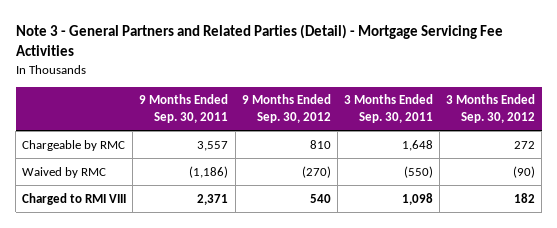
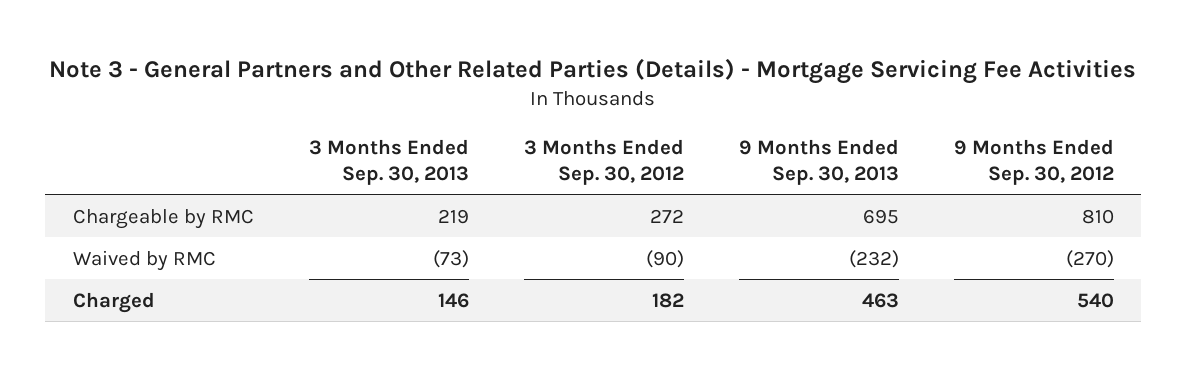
[15,23,503,57] Note 3 - General Partners and Related Parties (Detail) - Mortgage Servicing Fee Activities -> [49,58,1137,85] Note 3 - General Partners and Other Related Parties (Details) - Mortgage Servicing Fee Activities
[139,94,229,124] 9 Months Ended Sep. 30, 2011 -> none
[343,94,433,124] 3 Months Ended Sep. 30, 2011 -> none
none -> [308,138,469,185] 3 Months Ended Sep. 30, 2013
none -> [738,138,899,185] 9 Months Ended Sep. 30, 2013
[22,192,127,205] Charged to RMI VIII -> [72,291,155,313] Charged

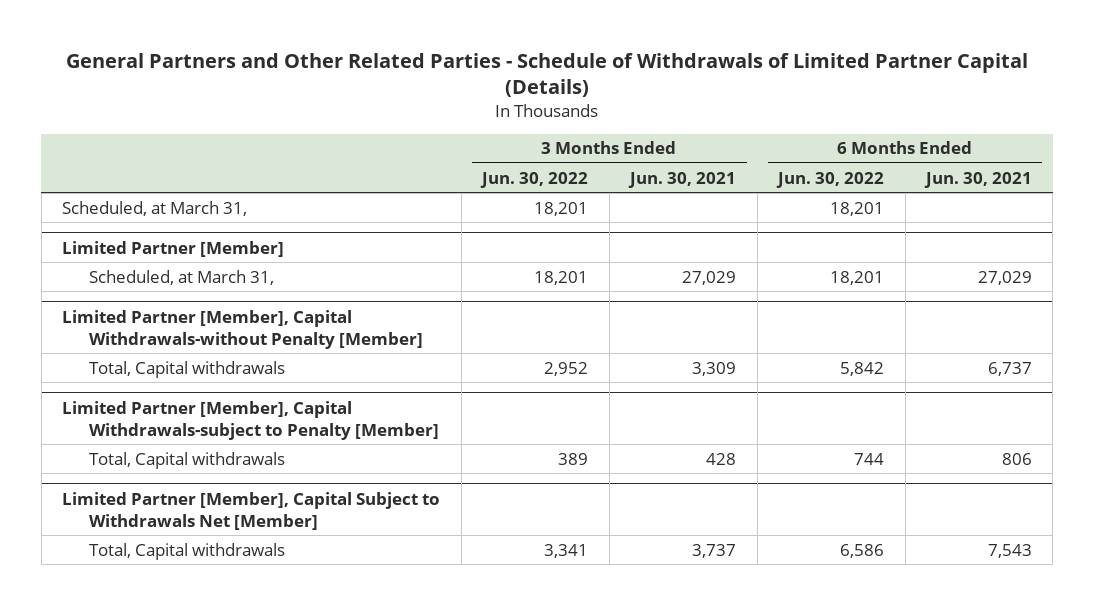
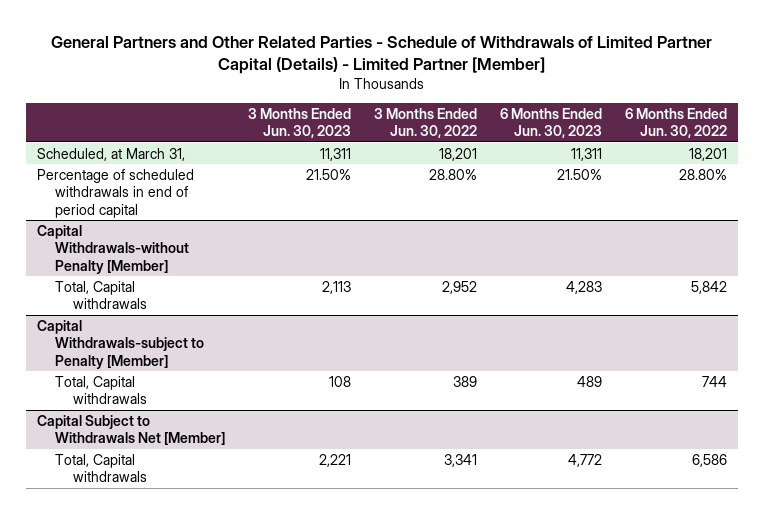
[66,52,1029,98] General Partners and Other Related Parties - Schedule of Withdrawals of Limited Partner Capital (Details) -> [50,35,712,74] General Partners and Other Related Parties - Schedule of Withdrawals of Limited Partner Capital (Details) - Limited Partner [Member]
[628,171,737,188] Jun. 30, 2021 -> none
[924,171,1033,188] Jun. 30, 2021 -> none
none -> [247,107,351,139] 3 Months Ended Jun. 30, 2023
none -> [499,107,602,139] 6 Months Ended Jun. 30, 2023
[89,269,275,285] Scheduled, at March 31, -> none
[62,309,424,349] Limited Partner [Member], Capital Withdrawals-without Penalty [Member] -> none
none -> [37,168,195,218] Percentage of scheduled withdrawals in end of period capital
[62,240,285,257] Limited Partner [Member] -> [37,224,190,274] Capital Withdrawals-without Penalty [Member]
[62,400,440,440] Limited Partner [Member], Capital Withdrawals-subject to Penalty [Member] -> [37,319,205,369] Capital Withdrawals-subject to Penalty [Member]
[62,491,441,530] Limited Partner [Member], Capital Subject to Withdrawals Net [Member] -> [37,414,226,446] Capital Subject to Withdrawals Net [Member]

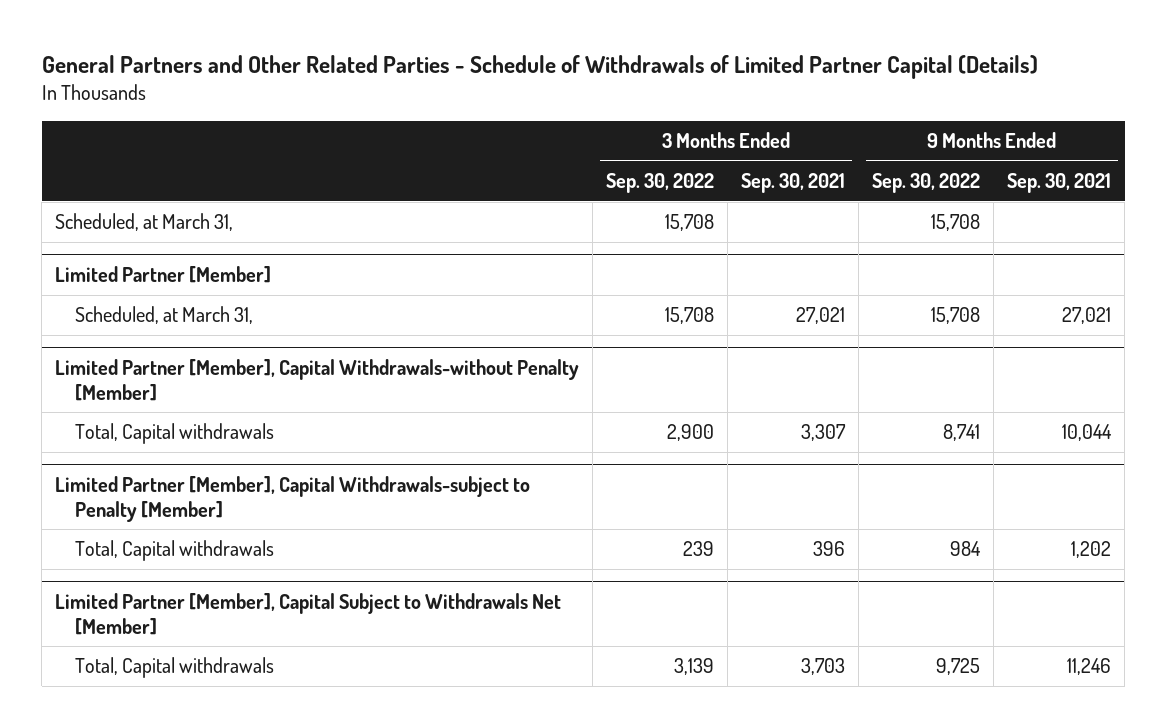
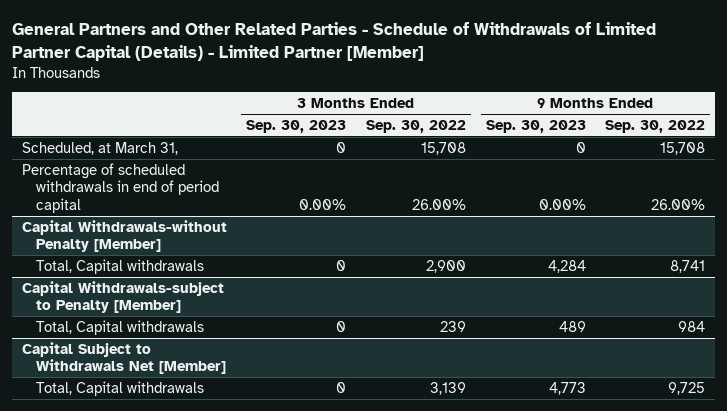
[41,55,1038,80] General Partners and Other Related Parties - Schedule of Withdrawals of Limited Partner Capital (Details) -> [11,21,656,61] General Partners and Other Related Parties - Schedule of Withdrawals of Limited Partner Capital (Details) - Limited Partner [Member]
[741,173,846,194] Sep. 30, 2021 -> none
[1007,173,1112,194] Sep. 30, 2021 -> none
none -> [246,119,347,133] Sep. 30, 2023
none -> [485,119,586,133] Sep. 30, 2023
[74,306,253,325] Scheduled, at March 31, -> none
[55,358,580,401] Limited Partner [Member], Capital Withdrawals-without Penalty [Member] -> none
none -> [21,162,219,213] Percentage of scheduled withdrawals in end of period capital
[55,265,272,283] Limited Partner [Member] -> [21,219,227,253] Capital Withdrawals-without Penalty [Member]
[55,475,531,522] Limited Partner [Member], Capital Withdrawals-subject to Penalty [Member] -> [21,280,224,314] Capital Withdrawals-subject to Penalty [Member]
[55,592,562,635] Limited Partner [Member], Capital Subject to Withdrawals Net [Member] -> [21,341,226,375] Capital Subject to Withdrawals Net [Member]

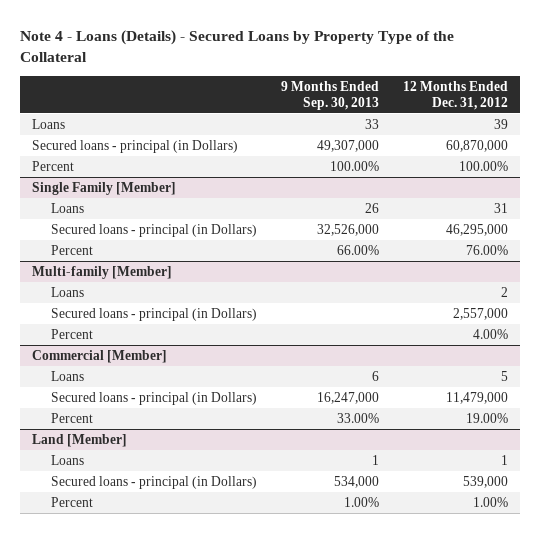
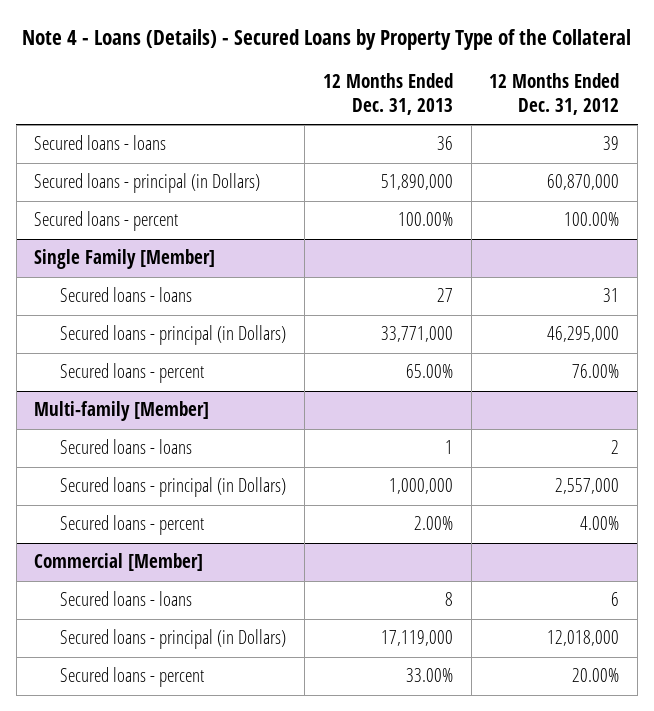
[280,80,379,110] 9 Months Ended Sep. 30, 2013 -> none
none -> [322,73,453,115] 12 Months Ended Dec. 31, 2013
[32,119,66,130] Loans -> [34,135,167,151] Secured loans - loans
[32,161,75,172] Percent -> [34,211,179,232] Secured loans - percent
[50,203,84,214] Loans -> [60,287,193,303] Secured loans - loans
[50,245,93,256] Percent -> [60,363,205,384] Secured loans - percent
[50,287,84,298] Loans -> [60,439,193,455] Secured loans - loans
[50,329,93,340] Percent -> [60,515,205,536] Secured loans - percent
[32,434,128,448] Land [Member] -> none
[50,455,84,466] Loans -> none
[50,476,257,490] Secured loans - principal (in Dollars) -> none
[50,497,93,508] Percent -> none
[50,371,84,382] Loans -> [60,591,193,607] Secured loans - loans
[501,371,509,382] 5 -> [611,592,620,607] 6
[446,392,509,405] 11,479,000 -> [547,630,620,647] 12,018,000
[50,413,93,424] Percent -> [60,667,205,688] Secured loans - percent
[466,413,509,424] 19.00% -> [572,668,620,683] 20.00%

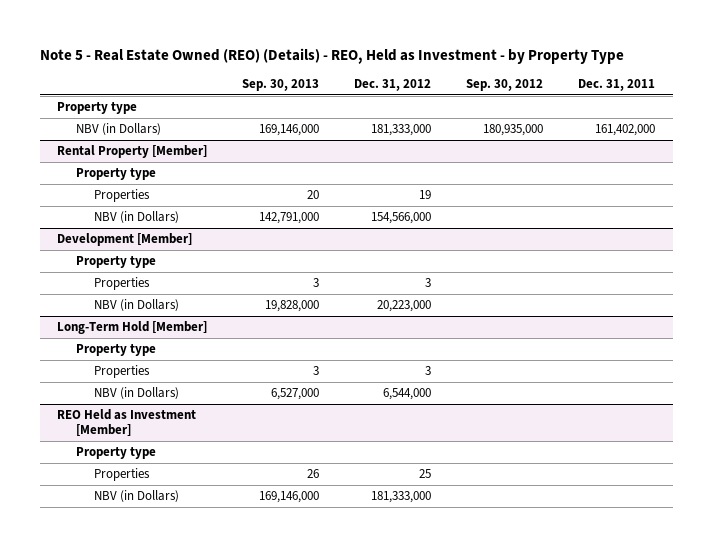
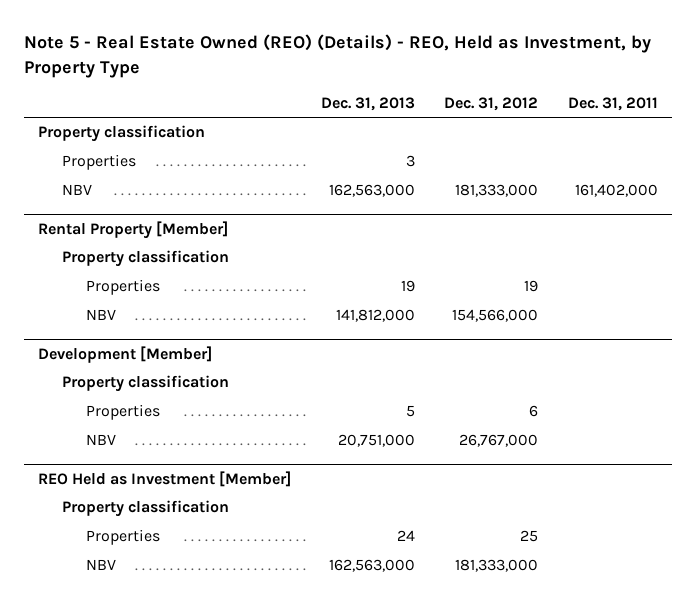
[39,48,624,65] Note 5 - Real Estate Owned (REO) (Details) - REO, Held as Investment - by Property Type -> [23,34,651,78] Note 5 - Real Estate Owned (REO) (Details) - REO, Held as Investment, by Property Type
[242,79,320,92] Sep. 30, 2013 -> none
[466,79,544,92] Sep. 30, 2012 -> none
none -> [320,96,415,111] Dec. 31, 2013
[57,102,138,115] Property type -> none
none -> [38,125,206,143] Property classification
none -> [62,154,137,171] Properties
[75,123,161,136] NBV (in Dollars) -> [62,184,93,196] NBV
[75,168,156,181] Property type -> none
none -> [62,250,230,268] Property classification
[93,211,179,224] NBV (in Dollars) -> [86,309,117,321] NBV
[75,256,156,269] Property type -> none
[57,321,208,335] Long-Term Hold [Member] -> none
[75,344,156,357] Property type -> none
[93,365,150,379] Properties -> none
[93,387,179,400] NBV (in Dollars) -> none
none -> [62,375,230,393] Property classification
[425,278,432,288] 3 -> [529,405,539,418] 6
[93,299,179,312] NBV (in Dollars) -> [86,434,117,446] NBV
[377,300,432,313] 20,223,000 -> [459,434,539,448] 26,767,000
[75,447,156,460] Property type -> none
none -> [62,500,230,518] Property classification
[93,490,179,503] NBV (in Dollars) -> [86,559,117,571] NBV

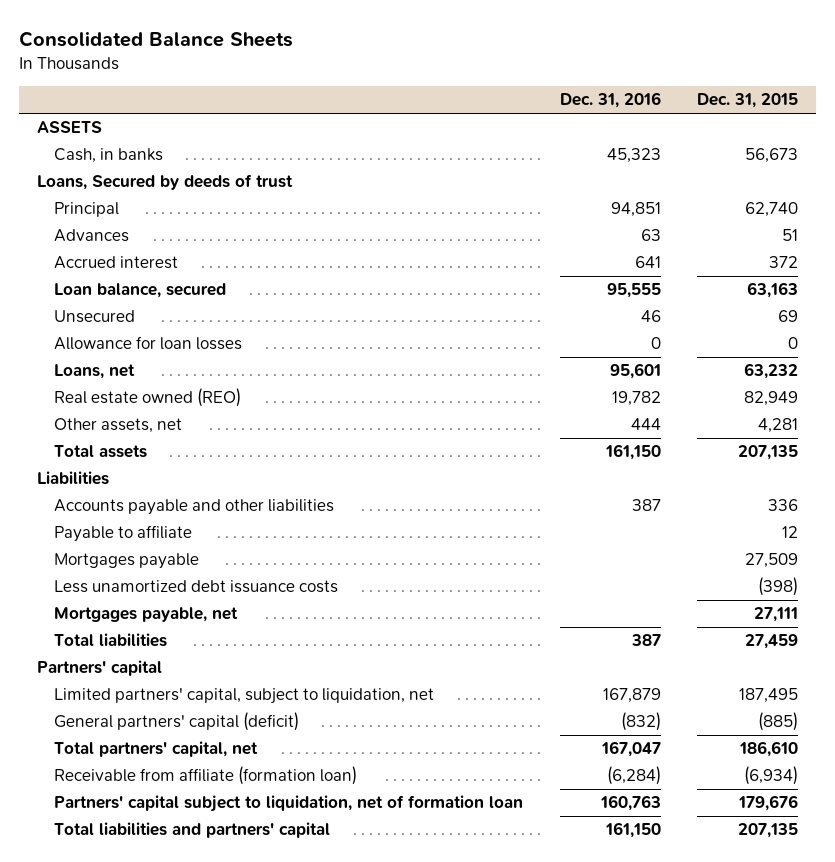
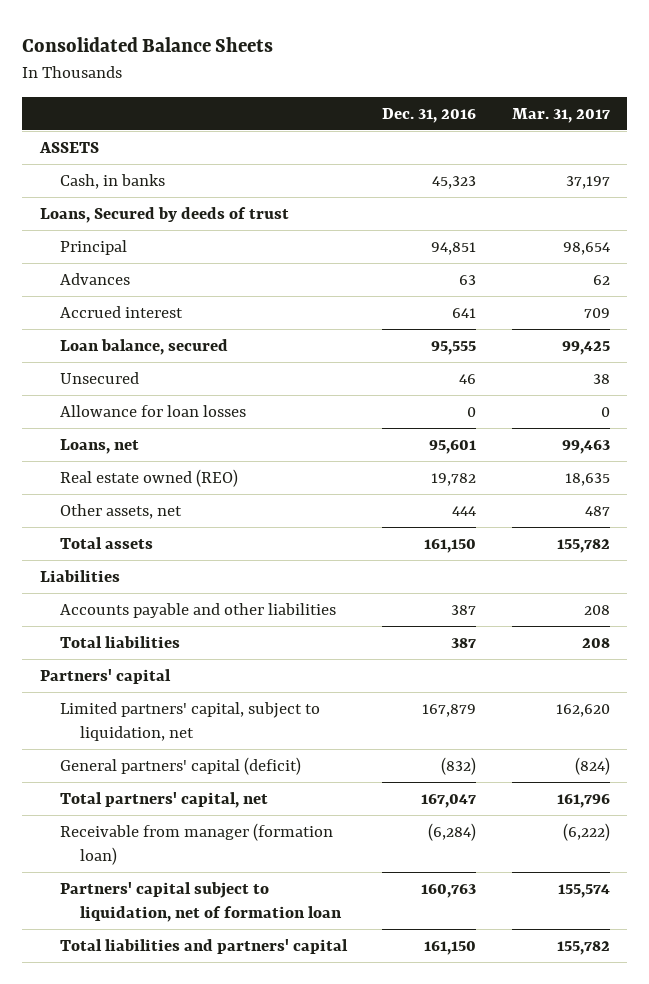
[696,93,798,109] Dec. 31, 2015 -> none
none -> [511,107,610,123] Mar. 31, 2017
[54,525,193,543] Payable to affiliate -> none
[54,553,200,570] Mortgages payable -> none
[54,580,339,594] Less unamortized debt issuance costs -> none
[54,607,239,623] Mortgages payable, net -> none
[54,766,358,786] Receivable from affiliate (formation loan) -> [59,822,333,865] Receivable from manager (formation loan)

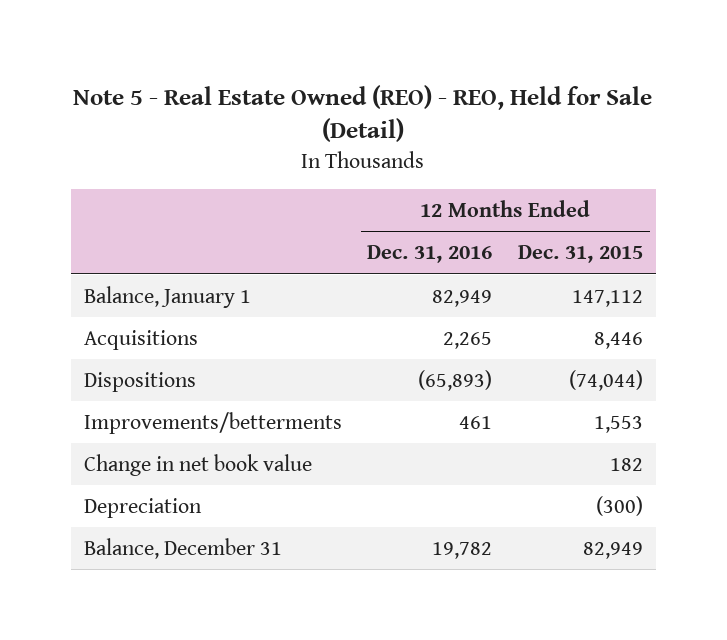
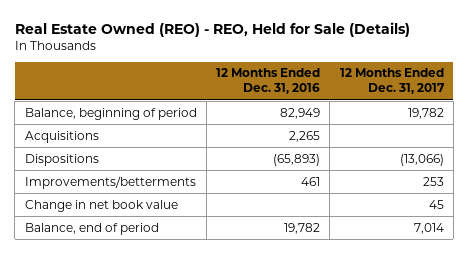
[73,84,653,143] Note 5 - Real Estate Owned (REO) - REO, Held for Sale (Detail) -> [14,21,410,37] Real Estate Owned (REO) - REO, Held for Sale (Details)
[518,245,644,264] Dec. 31, 2015 -> none
none -> [339,68,445,95] 12 Months Ended Dec. 31, 2017
[83,285,251,308] Balance, January 1 -> [24,107,197,120] Balance, beginning of period
[83,497,202,518] Depreciation -> none
[83,537,282,559] Balance, December 31 -> [24,222,159,235] Balance, end of period

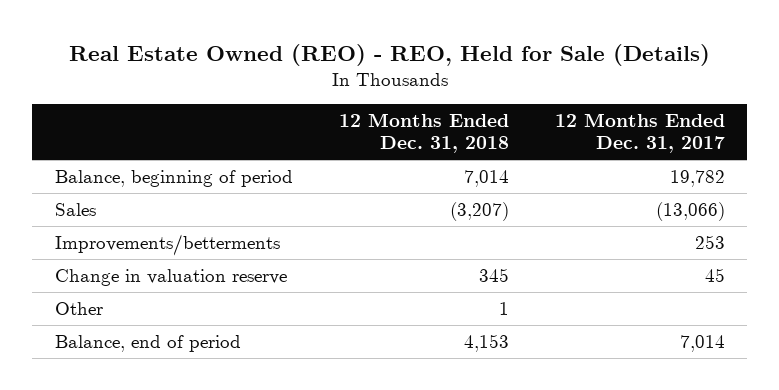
[216,68,321,95] 12 Months Ended Dec. 31, 2016 -> none
none -> [338,112,509,154] 12 Months Ended Dec. 31, 2018
[24,130,99,143] Acquisitions -> none
[24,153,99,166] Dispositions -> [54,202,96,216] Sales
[24,199,178,212] Change in net book value -> [54,268,287,286] Change in valuation reserve
none -> [54,301,103,315] Other

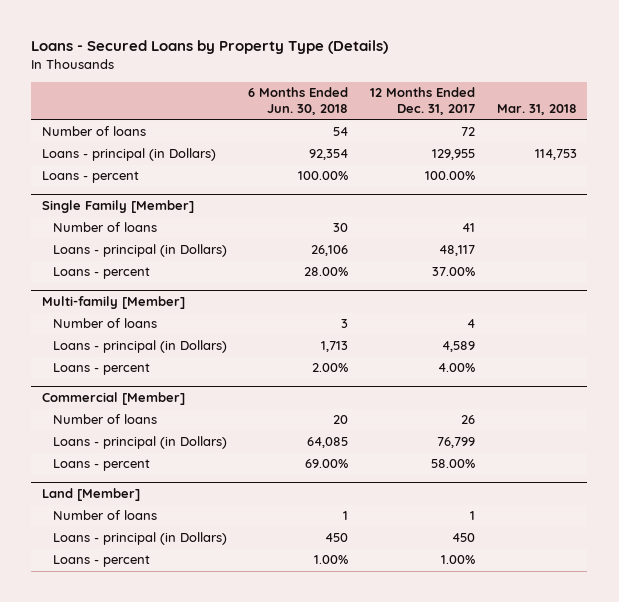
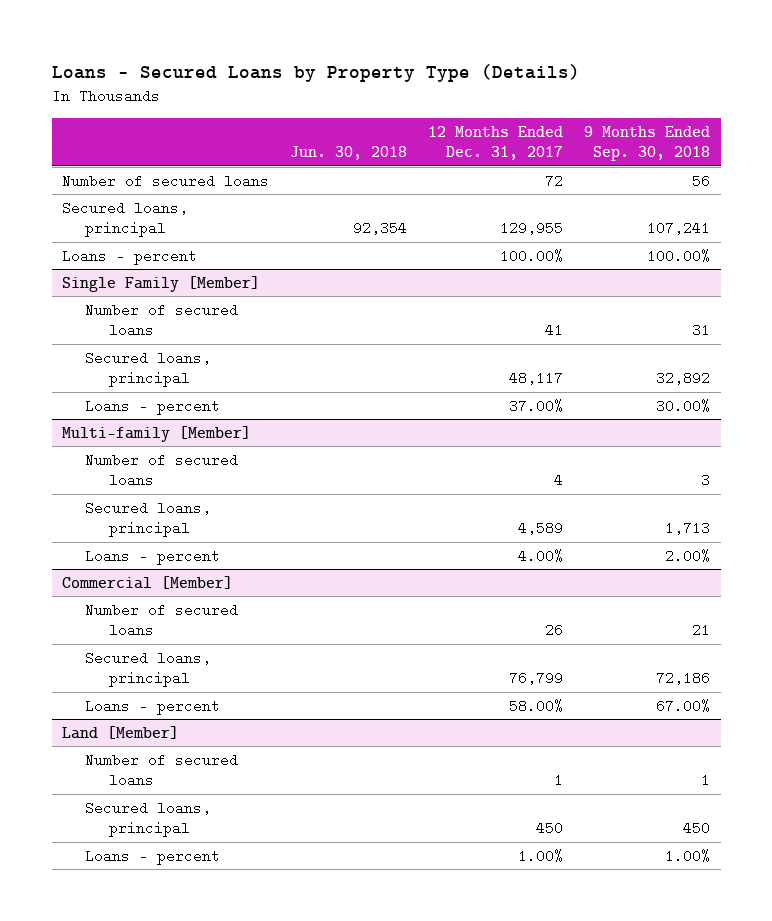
[248,87,349,116] 6 Months Ended Jun. 30, 2018 -> none
[496,104,577,116] Mar. 31, 2018 -> none
none -> [290,146,408,161] Jun. 30, 2018
none -> [584,125,711,162] 9 Months Ended Sep. 30, 2018
[41,126,146,137] Number of loans -> [62,173,270,188] Number of secured loans
[41,148,216,162] Loans - principal (in Dollars) -> [62,200,189,238] Secured loans, principal
[52,222,157,233] Number of loans -> [85,302,239,338] Number of secured loans
[52,244,227,258] Loans - principal (in Dollars) -> [85,350,212,388] Secured loans, principal
[52,318,157,329] Number of loans -> [85,452,239,488] Number of secured loans
[52,340,227,354] Loans - principal (in Dollars) -> [85,500,212,538] Secured loans, principal
[52,414,157,425] Number of loans -> [85,602,239,638] Number of secured loans
[52,436,227,450] Loans - principal (in Dollars) -> [85,650,212,688] Secured loans, principal
[52,510,157,521] Number of loans -> [85,752,239,788] Number of secured loans
[52,532,227,546] Loans - principal (in Dollars) -> [85,800,212,838] Secured loans, principal

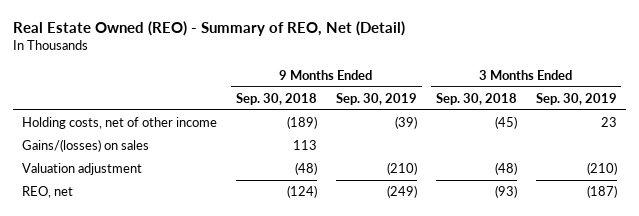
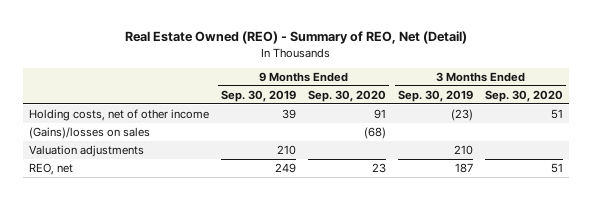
[235,92,317,105] Sep. 30, 2018 -> none
[435,92,517,105] Sep. 30, 2018 -> none
none -> [308,89,387,102] Sep. 30, 2020
none -> [485,89,564,102] Sep. 30, 2020
[394,116,417,130] (39) -> [282,108,297,119] 39
[600,117,617,128] 23 -> [451,108,474,121] (23)
[22,139,150,153] Gains/(losses) on sales -> [29,126,151,139] (Gains)/losses on sales
[22,163,143,176] Valuation adjustment -> [29,144,145,157] Valuation adjustments
[386,162,417,176] (210) -> [277,144,297,155] 210
[586,162,617,176] (210) -> [454,144,474,155] 210
[386,185,417,199] (249) -> [275,162,297,173] 249
[586,185,617,199] (187) -> [455,162,474,173] 187

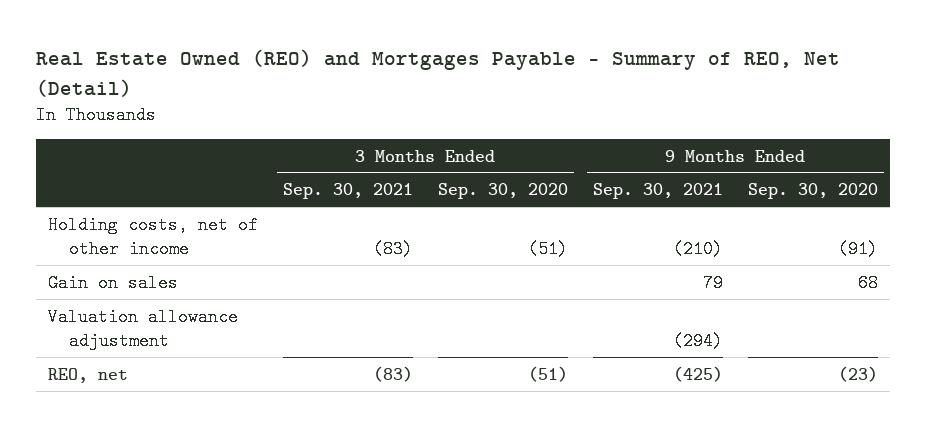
[125,31,468,45] Real Estate Owned (REO) - Summary of REO, Net (Detail) -> [35,49,840,97] Real Estate Owned (REO) and Mortgages Payable - Summary of REO, Net (Detail)
[221,89,297,102] Sep. 30, 2019 -> none
[398,89,474,102] Sep. 30, 2019 -> none
none -> [282,183,413,200] Sep. 30, 2021
none -> [592,183,723,200] Sep. 30, 2021
[374,108,387,119] 91 -> [837,239,878,258] (91)
[551,108,564,119] 51 -> [527,239,568,258] (51)
[29,126,151,139] (Gains)/losses on sales -> [48,273,179,292] Gain on sales
[364,126,387,139] (68) -> [857,273,878,292] 68
[29,144,145,157] Valuation adjustments -> [48,307,239,350] Valuation allowance adjustment
[372,162,387,173] 23 -> [837,365,878,382] (23)
[551,162,564,173] 51 -> [527,365,568,382] (51)

